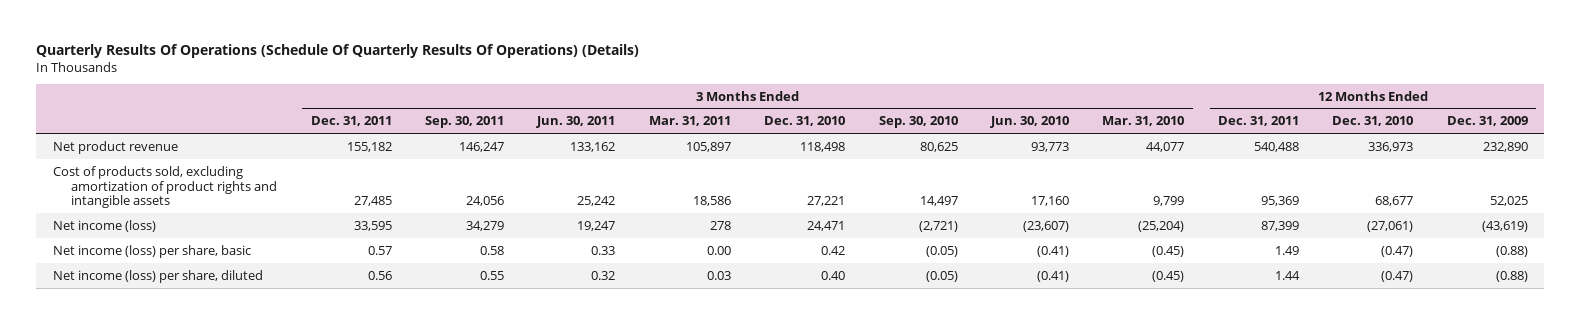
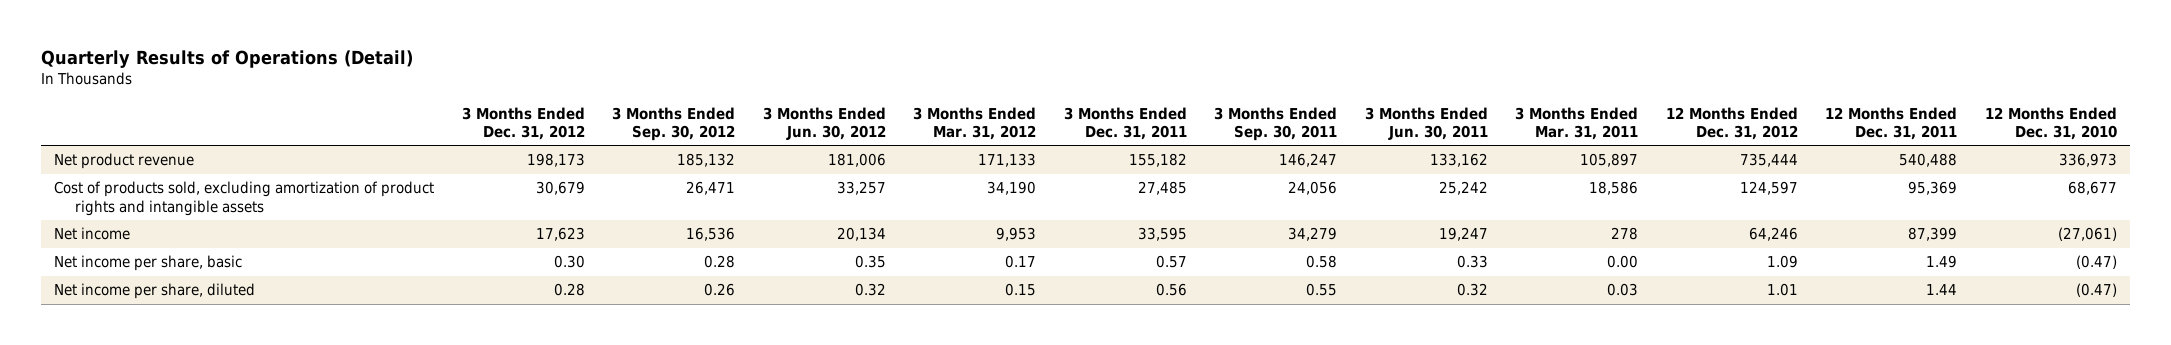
[35,43,639,58] Quarterly Results Of Operations (Schedule Of Quarterly Results Of Operations) (Details) -> [40,50,413,69] Quarterly Results of Operations (Detail)
[764,116,846,127] Dec. 31, 2010 -> none
[878,116,958,129] Sep. 30, 2010 -> none
[990,116,1070,129] Jun. 30, 2010 -> none
[1102,116,1185,127] Mar. 31, 2010 -> none
[1446,116,1528,127] Dec. 31, 2009 -> none
none -> [461,106,585,140] 3 Months Ended Dec. 31, 2012
none -> [612,106,736,141] 3 Months Ended Sep. 30, 2012
none -> [762,106,886,140] 3 Months Ended Jun. 30, 2012
none -> [913,106,1037,140] 3 Months Ended Mar. 31, 2012
none -> [1665,106,1798,140] 12 Months Ended Dec. 31, 2012
[52,219,156,232] Net income (loss) -> [54,227,131,241] Net income
[52,244,251,258] Net income (loss) per share, basic -> [54,255,243,272] Net income per share, basic
[52,269,263,283] Net income (loss) per share, diluted -> [54,283,256,300] Net income per share, diluted

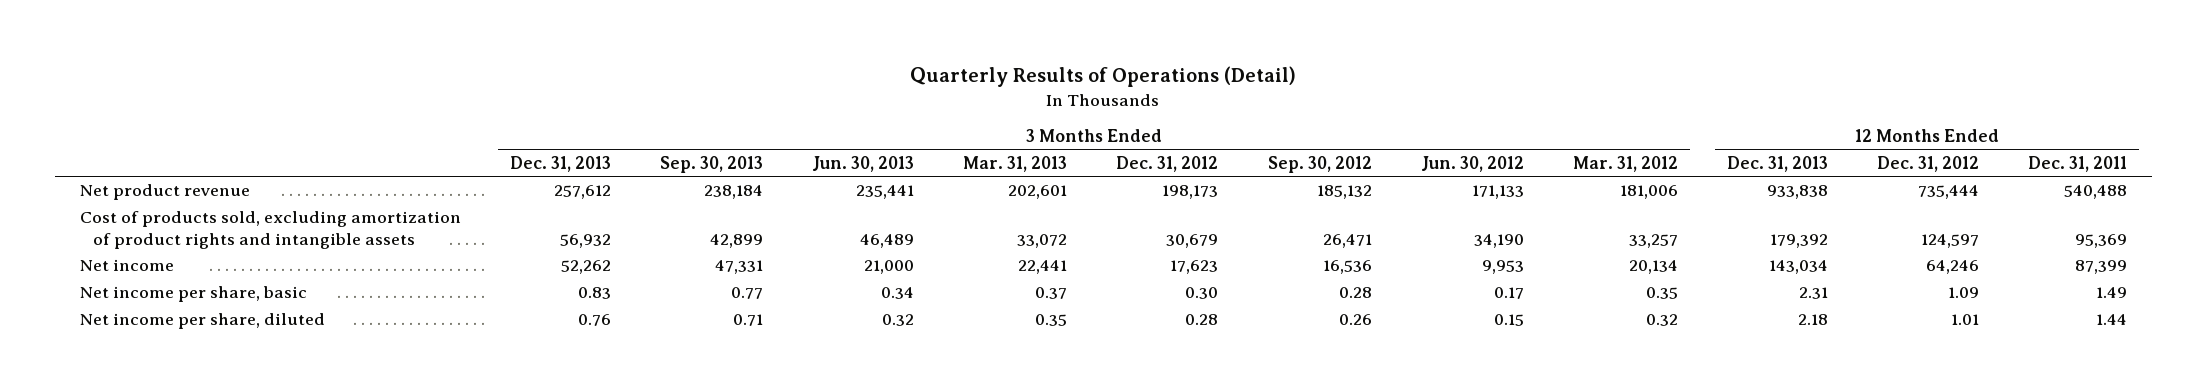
[1063,106,1187,140] 3 Months Ended Dec. 31, 2011 -> none
[1214,106,1338,141] 3 Months Ended Sep. 30, 2011 -> none
[1364,106,1488,140] 3 Months Ended Jun. 30, 2011 -> none
[1515,106,1639,140] 3 Months Ended Mar. 31, 2011 -> none
[1984,106,2117,140] 12 Months Ended Dec. 31, 2010 -> none
none -> [509,155,611,172] Dec. 31, 2013
none -> [659,155,763,173] Sep. 30, 2013
none -> [812,155,915,172] Jun. 30, 2013
none -> [963,155,1068,172] Mar. 31, 2013
none -> [1726,155,1828,172] Dec. 31, 2013
[827,153,886,168] 181,006 -> [1471,185,1524,200] 171,133
[978,153,1037,168] 171,133 -> [1619,185,1678,200] 181,006
[836,181,886,196] 33,257 -> [1473,233,1524,248] 34,190
[987,181,1037,196] 34,190 -> [1628,233,1678,248] 33,257
[836,227,886,242] 20,134 -> [1481,260,1524,275] 9,953
[996,227,1037,242] 9,953 -> [1628,260,1678,275] 20,134
[854,255,886,269] 0.35 -> [1493,287,1524,300] 0.17
[1005,255,1037,269] 0.17 -> [1645,287,1678,300] 0.35
[854,283,886,297] 0.32 -> [1493,314,1524,327] 0.15
[1005,283,1037,297] 0.15 -> [1645,314,1678,327] 0.32

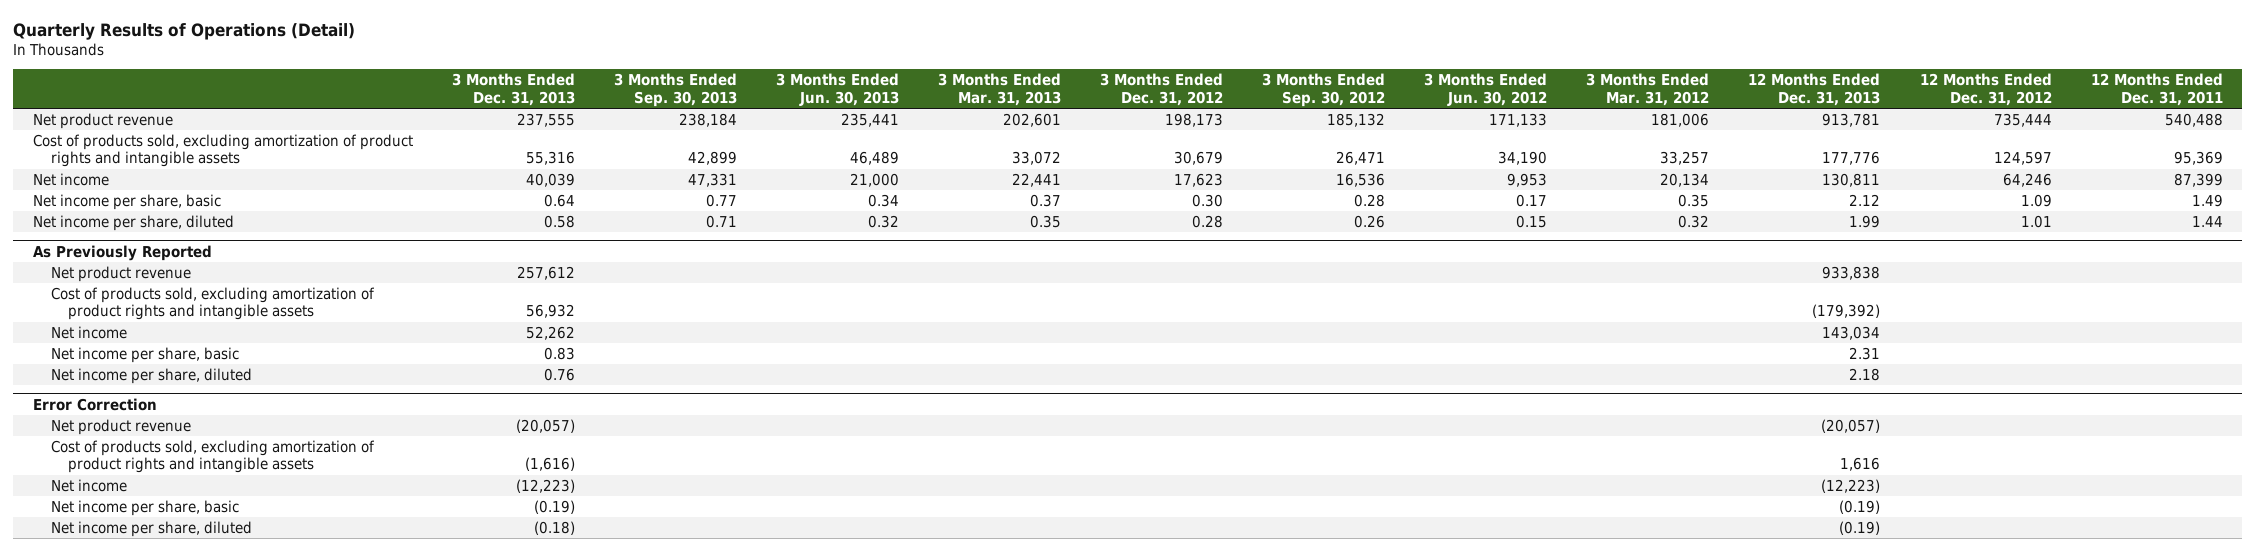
[553,185,611,200] 257,612 -> [516,112,575,127] 237,555
[1766,185,1828,200] 933,838 -> [1822,112,1881,127] 913,781
[559,233,611,248] 56,932 -> [525,151,575,166] 55,316
[1769,233,1828,248] 179,392 -> [1822,151,1881,166] 177,776
[560,260,611,275] 52,262 -> [525,172,575,187] 40,039
[1768,260,1828,275] 143,034 -> [1822,172,1881,187] 130,811
[577,287,611,300] 0.83 -> [543,193,575,207] 0.64
[1798,287,1828,300] 2.31 -> [1849,193,1881,206] 2.12
[577,314,611,327] 0.76 -> [543,214,575,228] 0.58
[1797,314,1828,326] 2.18 -> [1849,214,1881,228] 1.99
none -> [32,244,212,261] As Previously Reported
none -> [50,265,191,282] Net product revenue
none -> [50,286,375,321] Cost of products sold, excluding amortization of product rights and intangible assets
none -> [50,325,127,339] Net income
none -> [50,346,239,363] Net income per share, basic
none -> [50,367,252,384] Net income per share, diluted
none -> [32,397,157,411] Error Correction
none -> [50,418,191,435] Net product revenue
none -> [50,439,375,474] Cost of products sold, excluding amortization of product rights and intangible assets
none -> [50,478,127,492] Net income
none -> [50,499,239,516] Net income per share, basic
none -> [50,520,252,537] Net income per share, diluted

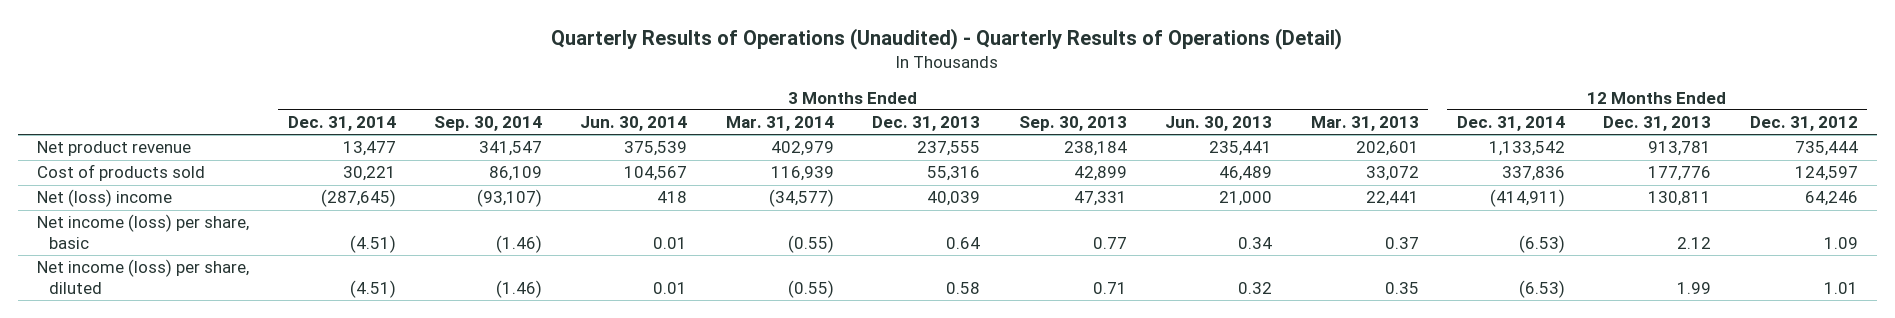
[13,22,356,40] Quarterly Results of Operations (Detail) -> [551,27,1343,50] Quarterly Results of Operations (Unaudited) - Quarterly Results of Operations (Detail)
[1100,73,1224,106] 3 Months Ended Dec. 31, 2012 -> none
[1262,73,1386,107] 3 Months Ended Sep. 30, 2012 -> none
[1424,73,1548,106] 3 Months Ended Jun. 30, 2012 -> none
[1586,73,1710,106] 3 Months Ended Mar. 31, 2012 -> none
[2090,73,2223,106] 12 Months Ended Dec. 31, 2011 -> none
none -> [287,116,396,132] Dec. 31, 2014
none -> [434,116,543,132] Sep. 30, 2014
none -> [580,116,688,132] Jun. 30, 2014
none -> [725,116,834,132] Mar. 31, 2014
none -> [1456,116,1565,132] Dec. 31, 2014
[32,244,212,261] As Previously Reported -> none
[50,265,191,282] Net product revenue -> none
[50,286,375,321] Cost of products sold, excluding amortization of product rights and intangible assets -> none
[50,325,127,339] Net income -> none
[50,346,239,363] Net income per share, basic -> none
[50,367,252,384] Net income per share, diluted -> none
[32,397,157,411] Error Correction -> none
[50,418,191,435] Net product revenue -> none
[50,439,375,474] Cost of products sold, excluding amortization of product rights and intangible assets -> none
[50,478,127,492] Net income -> none
[50,499,239,516] Net income per share, basic -> none
[50,520,252,537] Net income per share, diluted -> none
[32,133,413,168] Cost of products sold, excluding amortization of product rights and intangible assets -> [37,164,206,182] Cost of products sold
[32,172,109,186] Net income -> [37,189,173,208] Net (loss) income
[32,193,221,210] Net income per share, basic -> [37,214,250,249] Net income (loss) per share, basic
[32,214,234,231] Net income per share, diluted -> [37,259,250,294] Net income (loss) per share, diluted

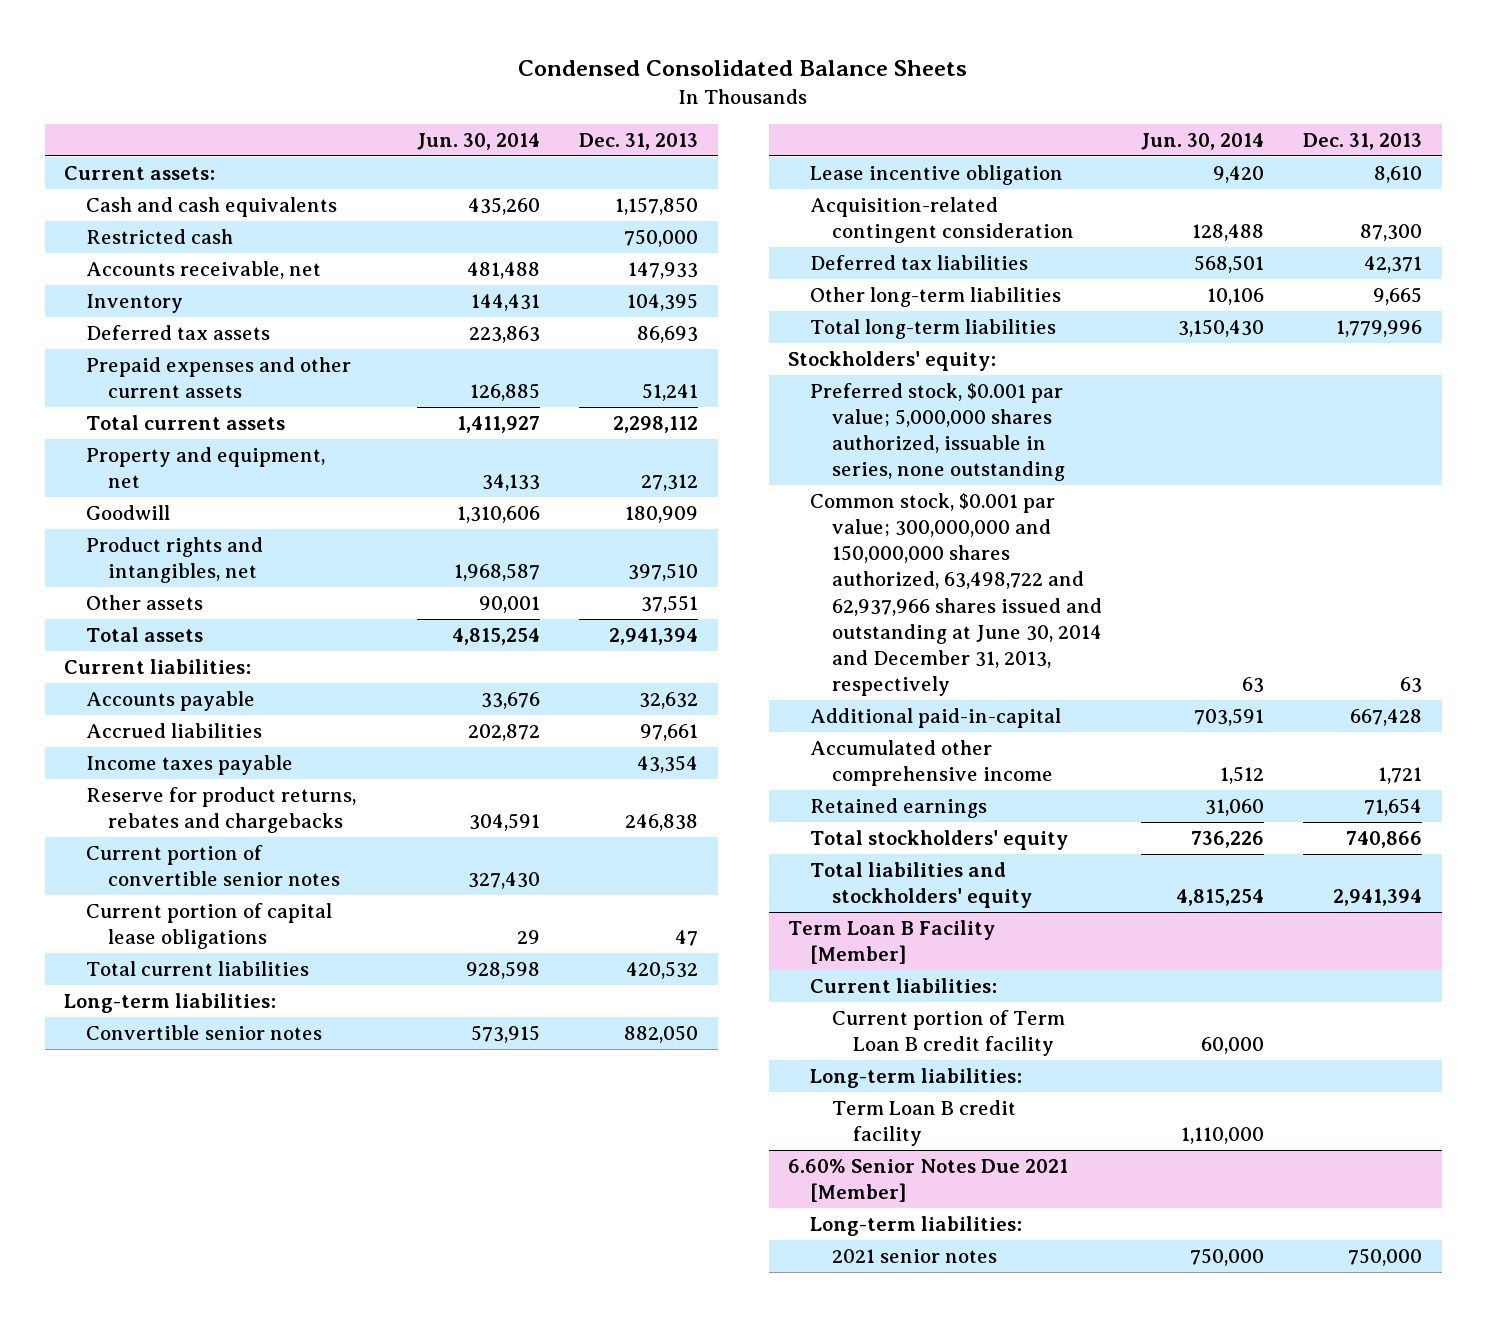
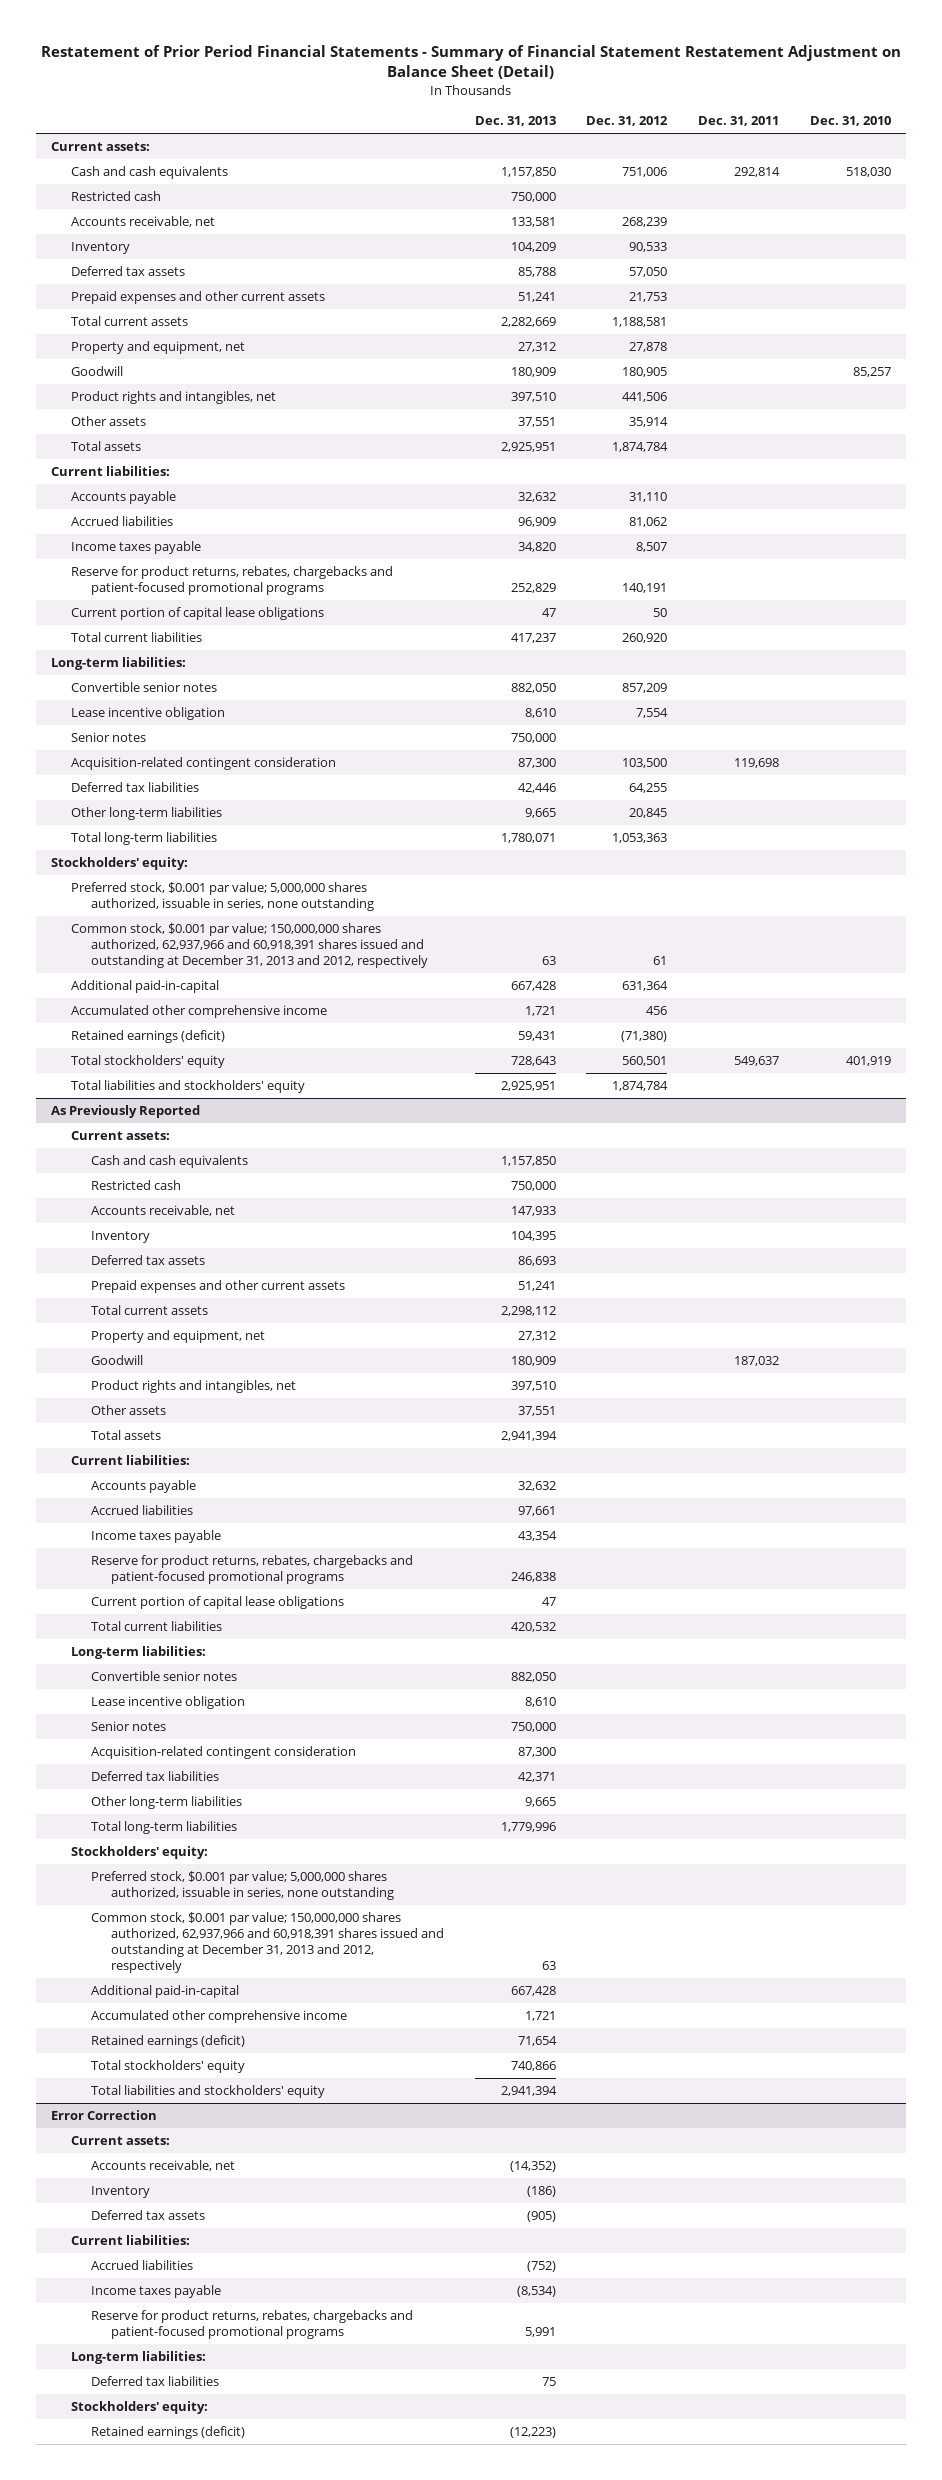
[518,60,968,77] Condensed Consolidated Balance Sheets -> [40,44,901,79] Restatement of Prior Period Financial Statements - Summary of Financial Statement Restatement Adjustment on Balance Sheet (Detail)
[417,133,541,151] Jun. 30, 2014 -> none
none -> [586,116,669,127] Dec. 31, 2012
none -> [697,116,779,127] Dec. 31, 2011
none -> [809,116,891,127] Dec. 31, 2010
none -> [71,216,216,228] Accounts receivable, net
none -> [71,242,131,255] Inventory
none -> [71,266,186,277] Deferred tax assets
none -> [71,291,326,305] Prepaid expenses and other current assets
none -> [71,316,189,327] Total current assets
none -> [71,341,246,355] Property and equipment, net
none -> [71,366,124,377] Goodwill
none -> [71,391,277,405] Product rights and intangibles, net
none -> [71,416,147,427] Other assets
none -> [71,441,142,452] Total assets
none -> [51,466,171,477] Current liabilities:
none -> [71,491,177,505] Accounts payable
none -> [71,516,174,527] Accrued liabilities
none -> [71,541,202,555] Income taxes payable
none -> [71,566,394,596] Reserve for product returns, rebates, chargebacks and patient-focused promotional programs
none -> [71,607,325,621] Current portion of capital lease obligations
none -> [71,632,203,643] Total current liabilities
none -> [51,657,187,671] Long-term liabilities:
none -> [71,682,218,693] Convertible senior notes
none -> [71,707,226,721] Lease incentive obligation
none -> [71,732,147,743] Senior notes
none -> [71,757,337,771] Acquisition-related contingent consideration
none -> [71,782,200,793] Deferred tax liabilities
none -> [71,807,223,821] Other long-term liabilities
none -> [71,832,218,846] Total long-term liabilities
none -> [51,857,189,871] Stockholders' equity:
none -> [71,882,375,912] Preferred stock, $0.001 par value; 5,000,000 shares authorized, issuable in series, none outstanding
none -> [71,923,429,969] Common stock, $0.001 par value; 150,000,000 shares authorized, 62,937,966 and 60,918,391 shares issued and outstanding at December 31, 2013 and 2012, respectively
none -> [71,980,220,994] Additional paid-in-capital
none -> [71,1005,328,1019] Accumulated other comprehensive income
none -> [71,1030,226,1044] Retained earnings (deficit)
none -> [71,1055,226,1069] Total stockholders' equity
none -> [71,1080,306,1094] Total liabilities and stockholders' equity
none -> [51,1105,201,1119] As Previously Reported
none -> [71,1131,171,1141] Current assets:
none -> [91,1155,249,1169] Cash and cash equivalents
none -> [91,1180,182,1191] Restricted cash
[86,844,340,887] Current portion of convertible senior notes -> none
[86,786,357,834] Reserve for product returns, rebates and chargebacks -> [91,1555,414,1585] Reserve for product returns, rebates, chargebacks and patient-focused promotional programs
none -> [91,1721,167,1732] Senior notes
[810,492,1102,697] Common stock, $0.001 par value; 300,000,000 and 150,000,000 shares authorized, 63,498,722 and 62,937,966 shares issued and outstanding at June 30, 2014 and December 31, 2013, respectively -> [91,1912,444,1973] Common stock, $0.001 par value; 150,000,000 shares authorized, 62,937,966 and 60,918,391 shares issued and outstanding at December 31, 2013 and 2012, respectively
[810,797,988,818] Retained earnings -> [91,2035,246,2049] Retained earnings (deficit)
[788,919,996,965] Term Loan B Facility [Member] -> none
none -> [51,2110,158,2121] Error Correction
none -> [71,2136,171,2146] Current assets:
none -> [91,2160,236,2172] Accounts receivable, net
none -> [91,2186,151,2199] Inventory
none -> [91,2210,206,2221] Deferred tax assets
[831,1009,1065,1057] Current portion of Term Loan B credit facility -> none
[810,1067,1023,1088] Long-term liabilities: -> none
[831,1099,1016,1147] Term Loan B credit facility -> none
[788,1158,1069,1203] 6.60% Senior Notes Due 2021 [Member] -> none
none -> [91,2260,194,2271] Accrued liabilities
none -> [91,2285,222,2299] Income taxes payable
none -> [91,2310,414,2340] Reserve for product returns, rebates, chargebacks and patient-focused promotional programs
[831,1248,997,1263] 2021 senior notes -> none
none -> [91,2376,220,2387] Deferred tax liabilities
none -> [71,2401,209,2415] Stockholders' equity:
none -> [91,2426,246,2440] Retained earnings (deficit)

